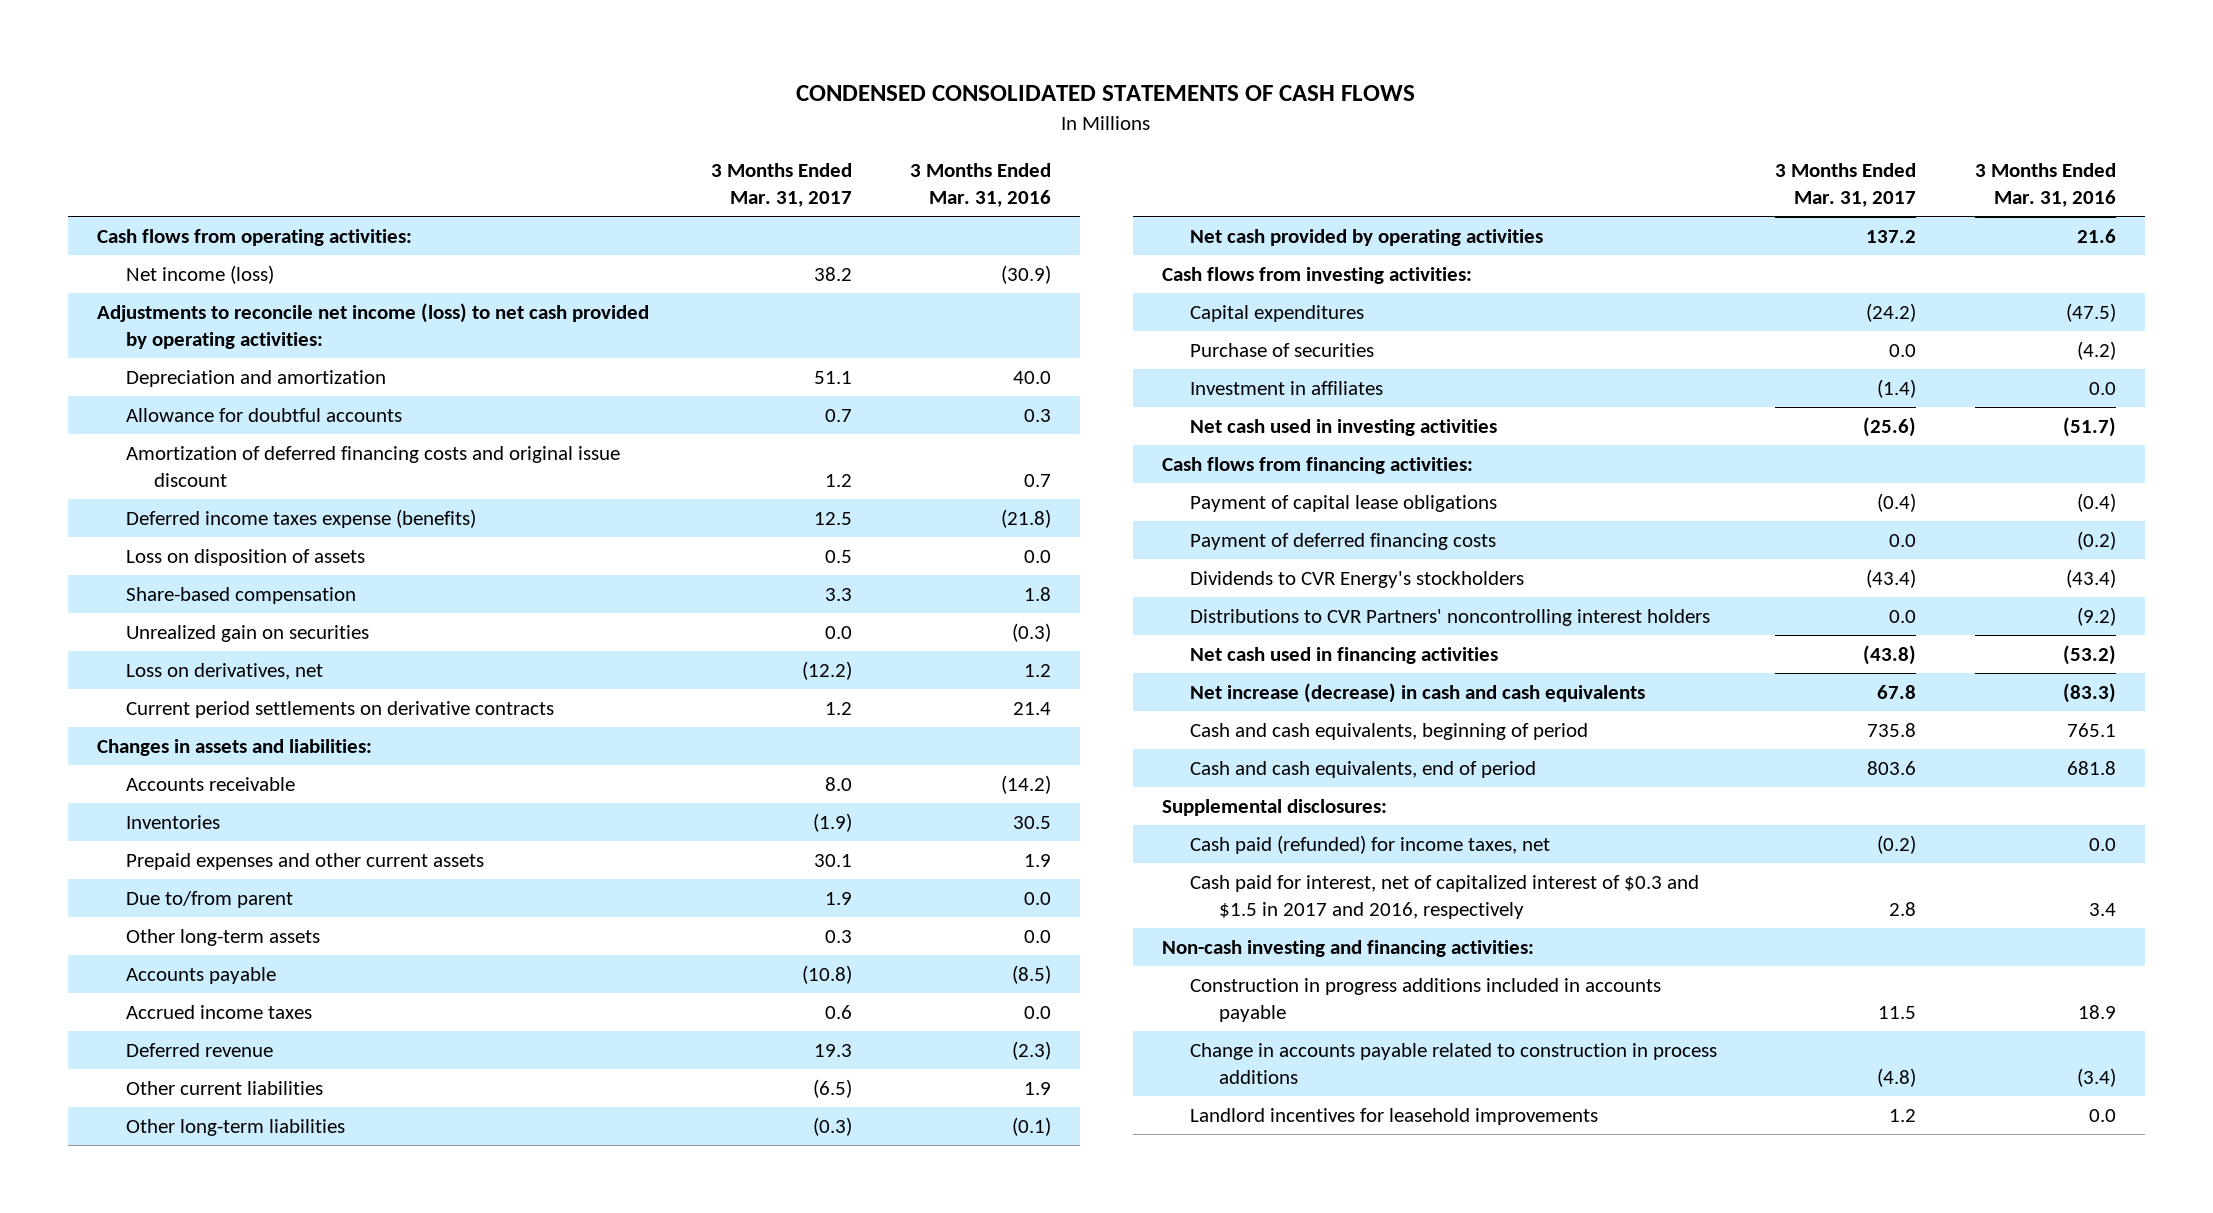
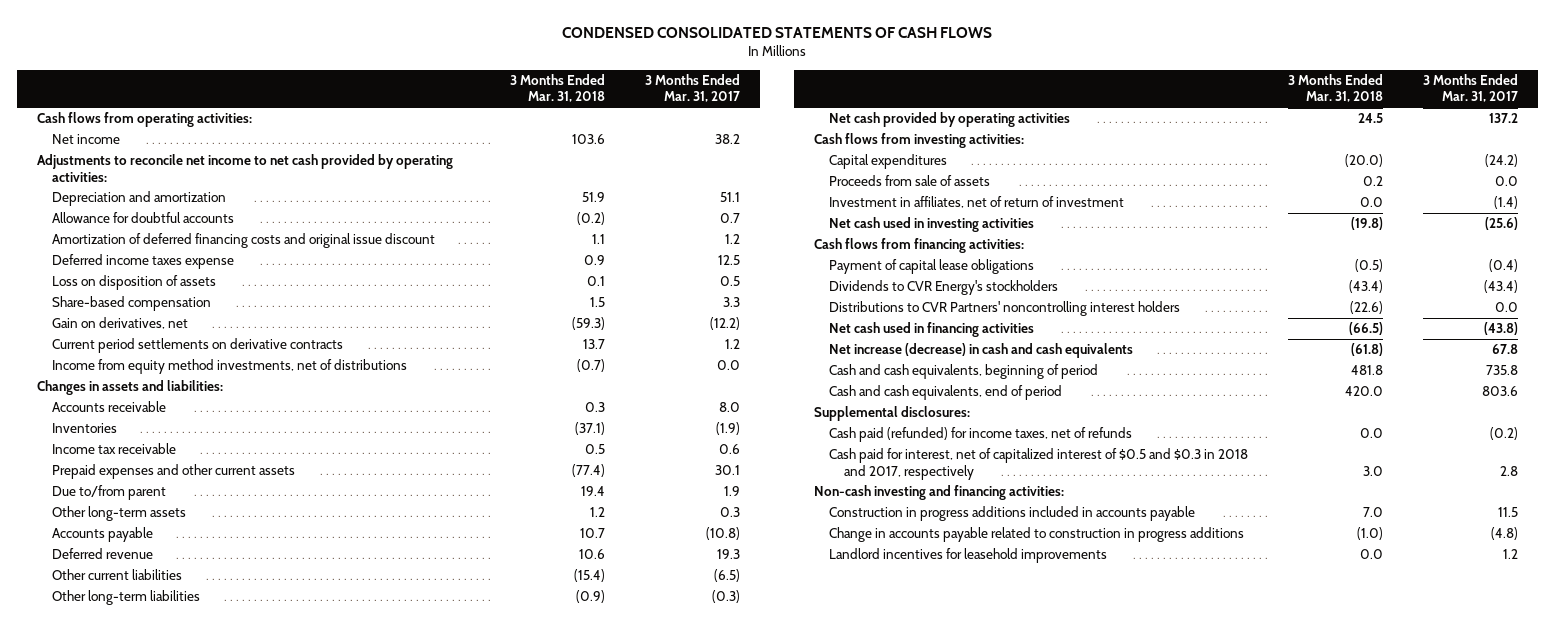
[910,162,1052,207] 3 Months Ended Mar. 31, 2016 -> none
none -> [510,73,606,103] 3 Months Ended Mar. 31, 2018
[125,264,274,284] Net income (loss) -> [51,134,120,145] Net income
[97,302,650,350] Adjustments to reconcile net income (loss) to net cash provided by operating activities: -> [36,154,453,182] Adjustments to reconcile net income to net cash provided by operating activities:
[125,508,476,528] Deferred income taxes expense (benefits) -> [51,254,234,270] Deferred income taxes expense
[125,624,369,642] Unrealized gain on securities -> none
[125,662,323,680] Loss on derivatives, net -> [51,317,188,330] Gain on derivatives, net
none -> [51,359,407,375] Income from equity method investments, net of distributions
none -> [51,443,176,455] Income tax receivable
[125,1004,312,1019] Accrued income taxes -> none
[1190,342,1375,357] Purchase of securities -> none
none -> [829,175,991,187] Proceeds from sale of assets
[1190,380,1384,395] Investment in affiliates -> [829,196,1125,209] Investment in affiliates, net of return of investment
[1190,532,1497,550] Payment of deferred financing costs -> none
[1190,834,1551,854] Cash paid (refunded) for income taxes, net -> [829,427,1133,443] Cash paid (refunded) for income taxes, net of refunds
[1190,874,1700,920] Cash paid for interest, net of capitalized interest of $0.3 and $1.5 in 2017 and 2016, respectively -> [829,448,1249,480] Cash paid for interest, net of capitalized interest of $0.5 and $0.3 in 2018 and 2017, respectively
[1190,1042,1718,1085] Change in accounts payable related to construction in process additions -> [829,527,1245,543] Change in accounts payable related to construction in progress additions

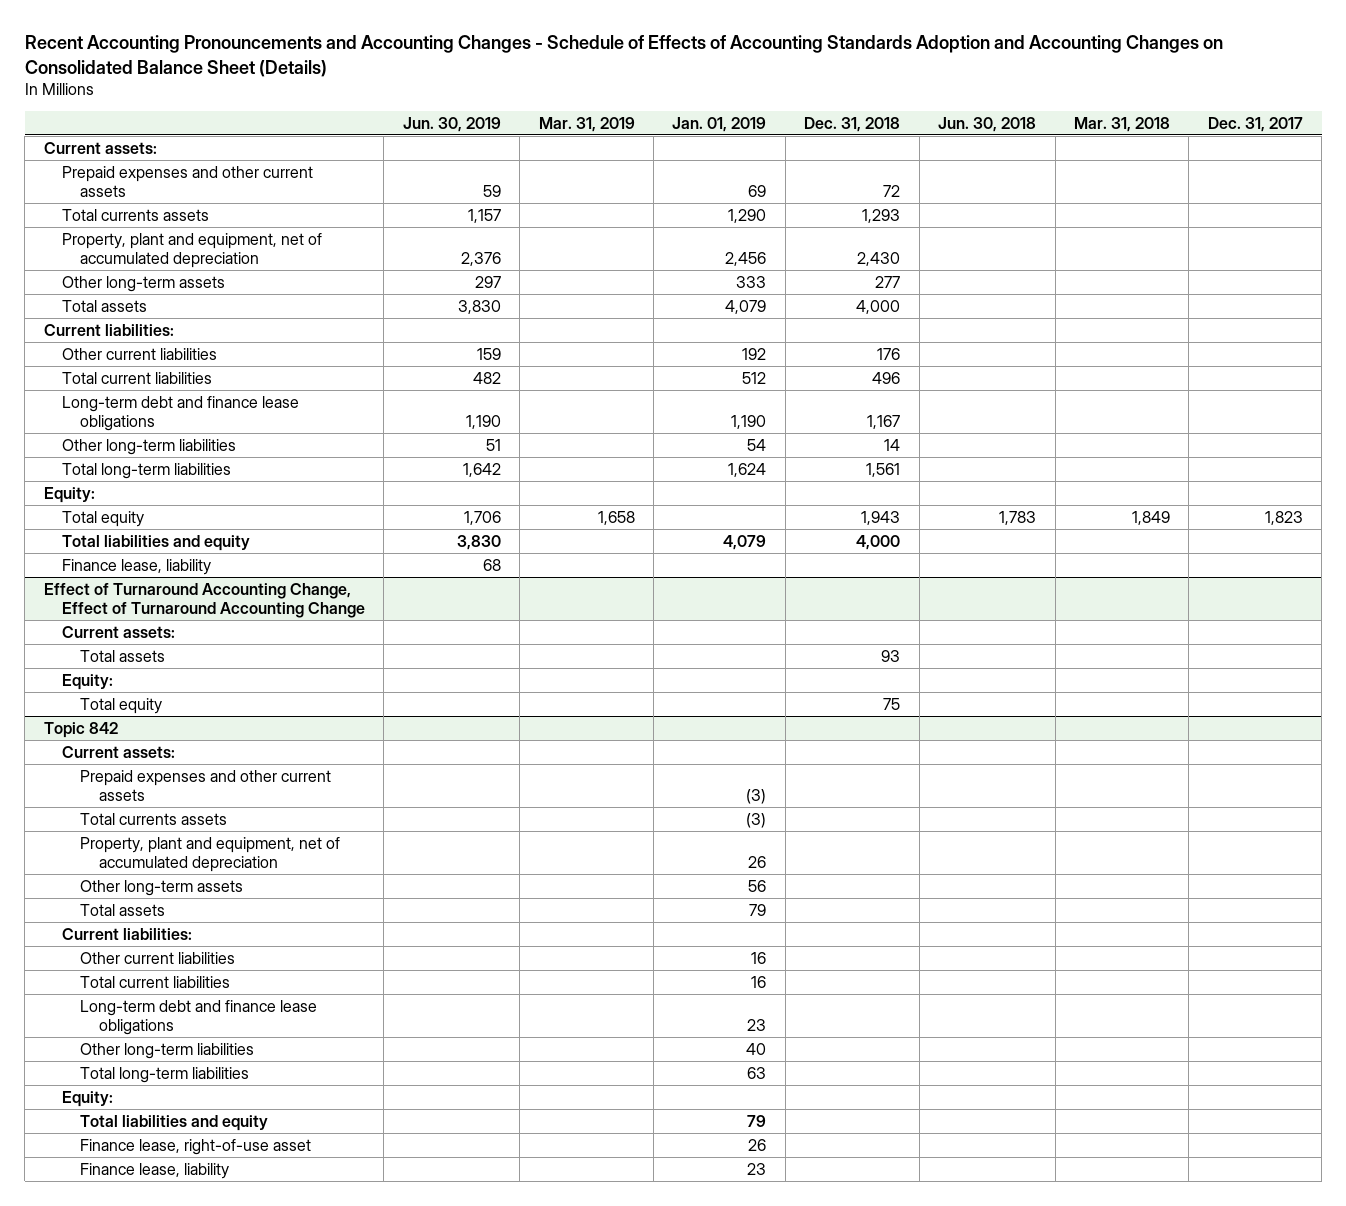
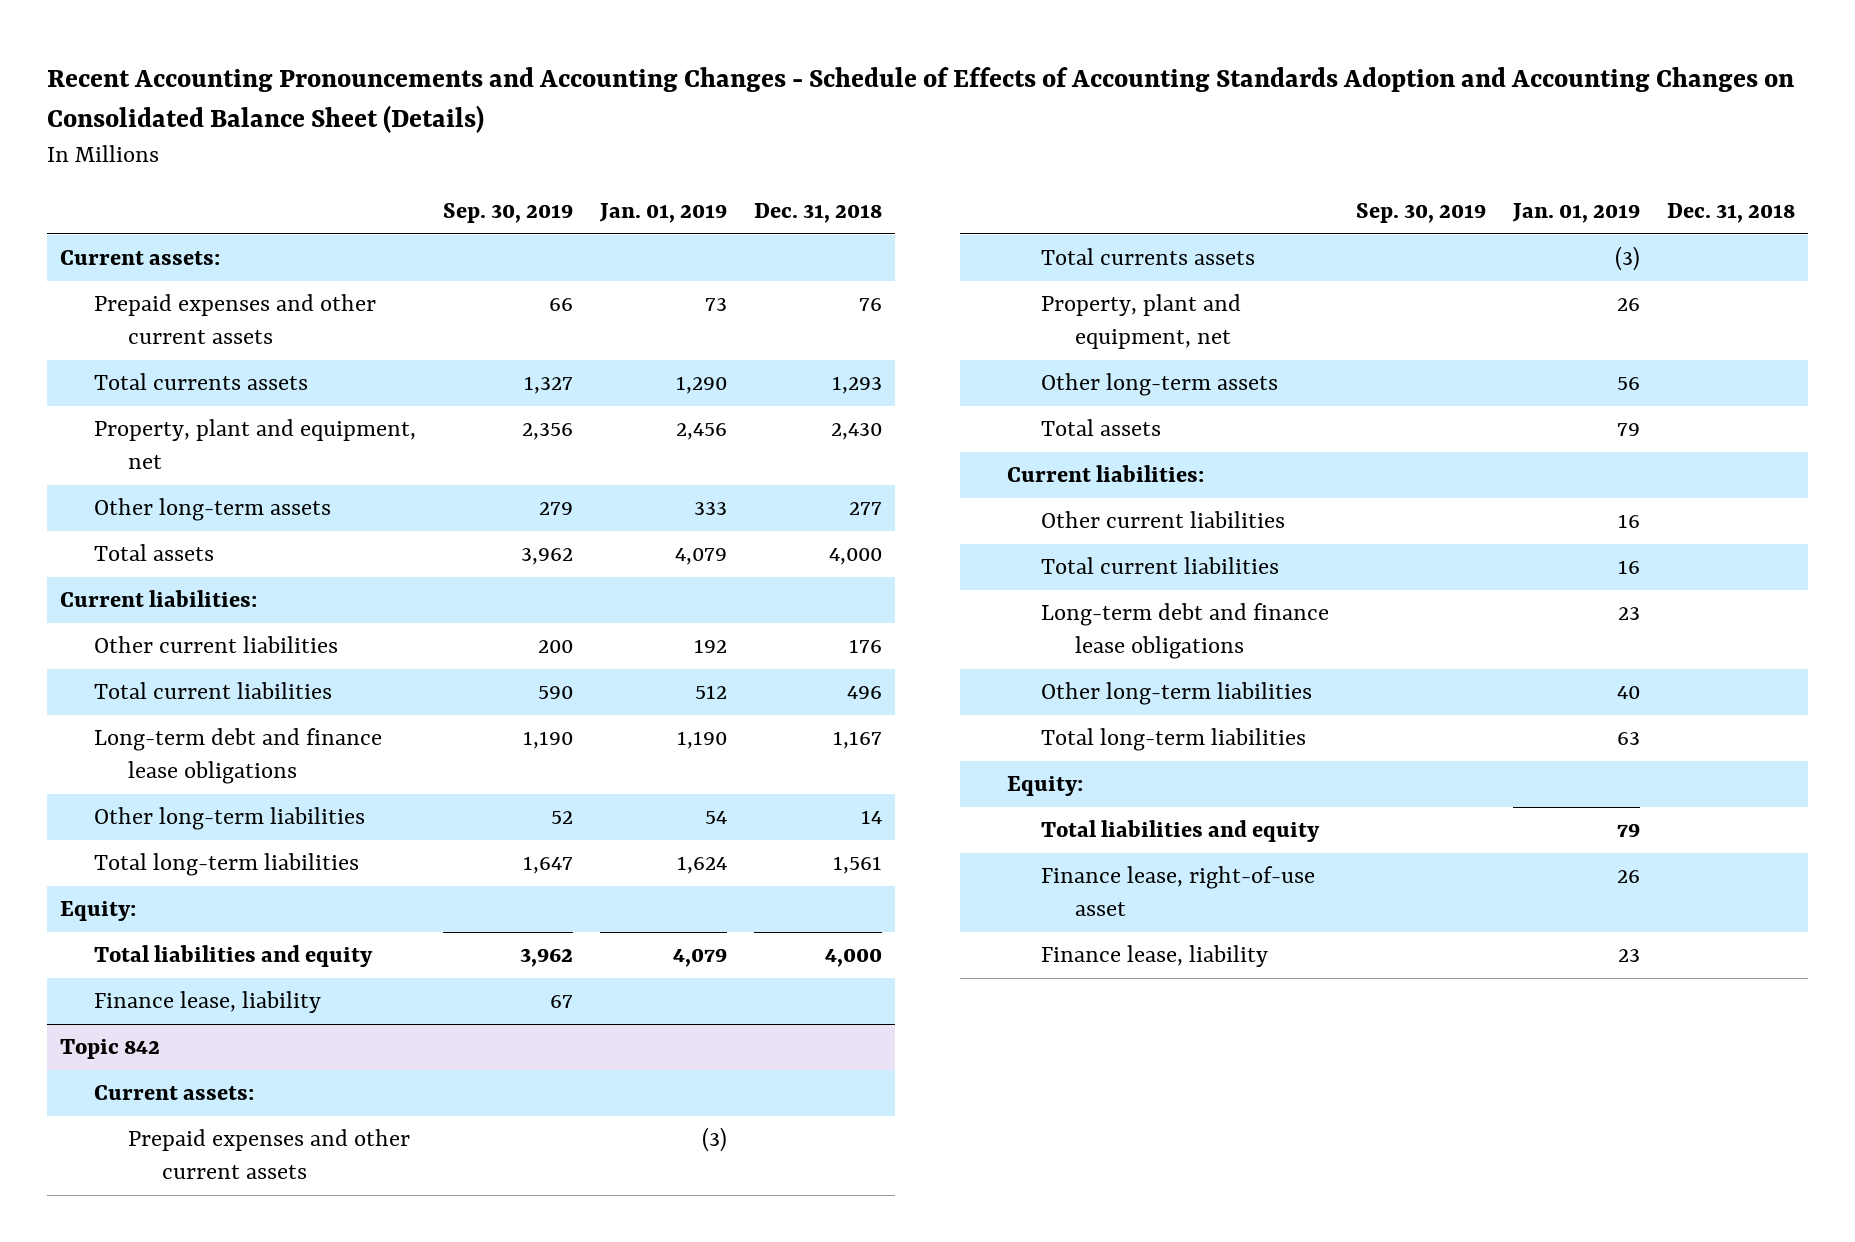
[402,116,501,132] Jun. 30, 2019 -> none
[538,116,635,132] Mar. 31, 2019 -> none
[938,116,1037,132] Jun. 30, 2018 -> none
[1073,116,1170,132] Mar. 31, 2018 -> none
[1207,116,1303,132] Dec. 31, 2017 -> none
none -> [443,202,574,223] Sep. 30, 2019
[748,184,767,197] 69 -> [705,298,728,312] 73
[883,184,901,197] 72 -> [858,298,882,312] 76
[62,232,323,268] Property, plant and equipment, net of accumulated depreciation -> [94,419,417,470] Property, plant and equipment, net
[62,510,145,527] Total equity -> none
[43,582,366,618] Effect of Turnaround Accounting Change, Effect of Turnaround Accounting Change -> none
[62,625,176,638] Current assets: -> none
[80,649,166,662] Total assets -> none
[62,673,114,690] Equity: -> none
[80,697,163,714] Total equity -> none
[80,836,341,872] Property, plant and equipment, net of accumulated depreciation -> [1041,294,1242,350] Property, plant and equipment, net

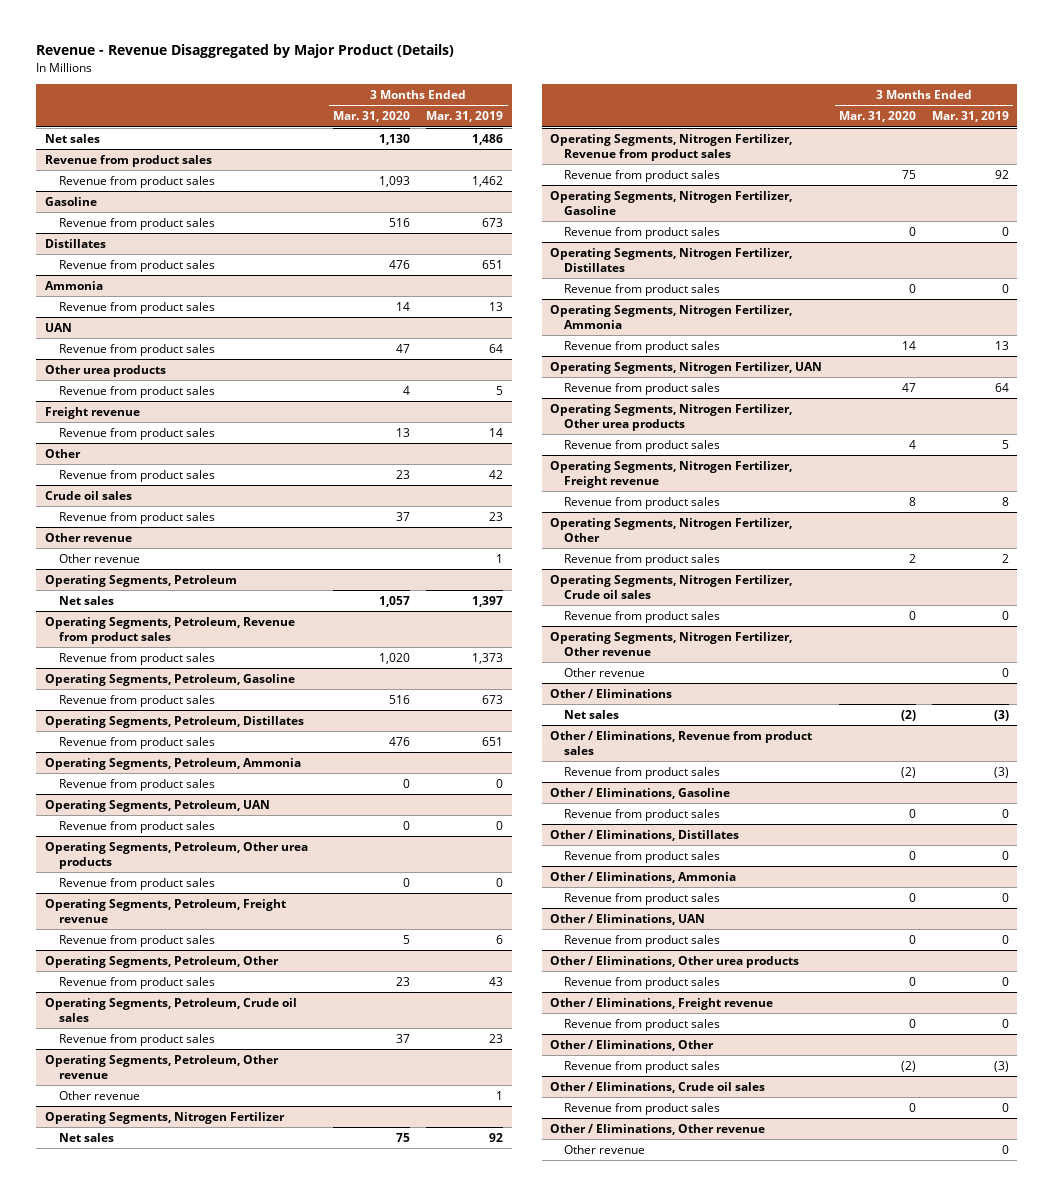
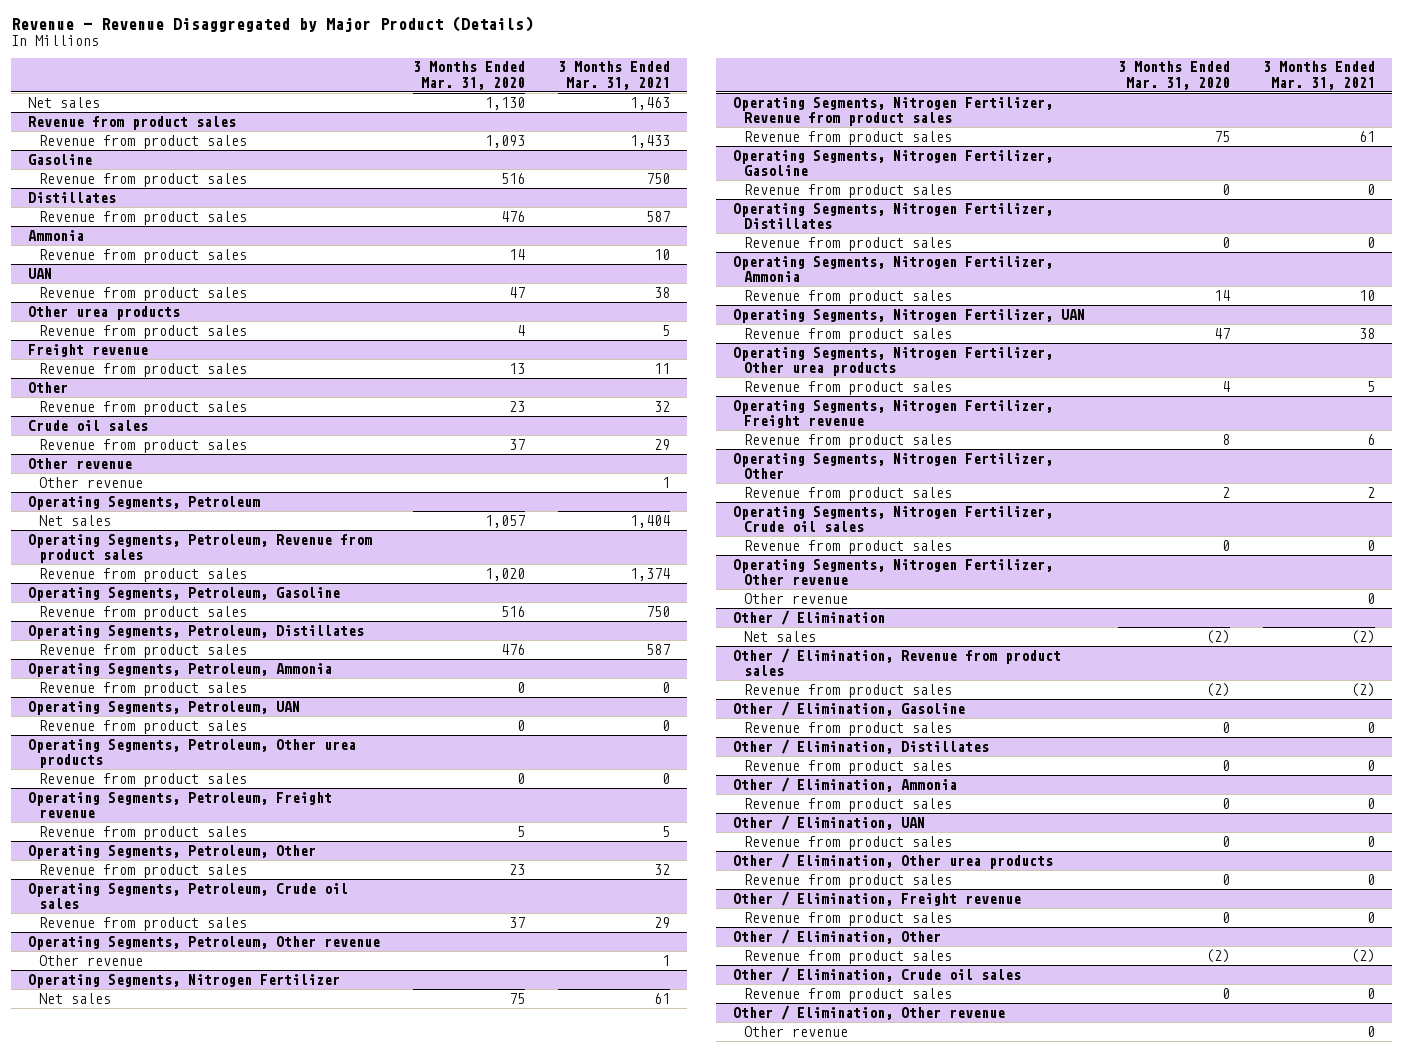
[426,111,504,123] Mar. 31, 2019 -> none
none -> [557,61,670,90] 3 Months Ended Mar. 31, 2021
[550,689,673,699] Other / Eliminations -> [732,609,885,625] Other / Elimination
[550,731,813,755] Other / Eliminations, Revenue from product sales -> [732,647,1061,677] Other / Elimination, Revenue from product sales
[550,788,731,800] Other / Eliminations, Gasoline -> [732,700,965,716] Other / Elimination, Gasoline
[550,830,740,842] Other / Eliminations, Distillates -> [732,738,989,754] Other / Elimination, Distillates
[550,872,737,884] Other / Eliminations, Ammonia -> [732,776,957,792] Other / Elimination, Ammonia
[550,914,706,926] Other / Eliminations, UAN -> [732,814,925,830] Other / Elimination, UAN
[550,956,800,969] Other / Eliminations, Other urea products -> [732,852,1053,869] Other / Elimination, Other urea products
[550,998,774,1011] Other / Eliminations, Freight revenue -> [732,890,1021,906] Other / Elimination, Freight revenue
[550,1040,715,1052] Other / Eliminations, Other -> [732,928,941,944] Other / Elimination, Other
[550,1082,766,1094] Other / Eliminations, Crude oil sales -> [732,966,1021,982] Other / Elimination, Crude oil sales
[550,1124,766,1136] Other / Eliminations, Other revenue -> [732,1004,1005,1020] Other / Elimination, Other revenue

